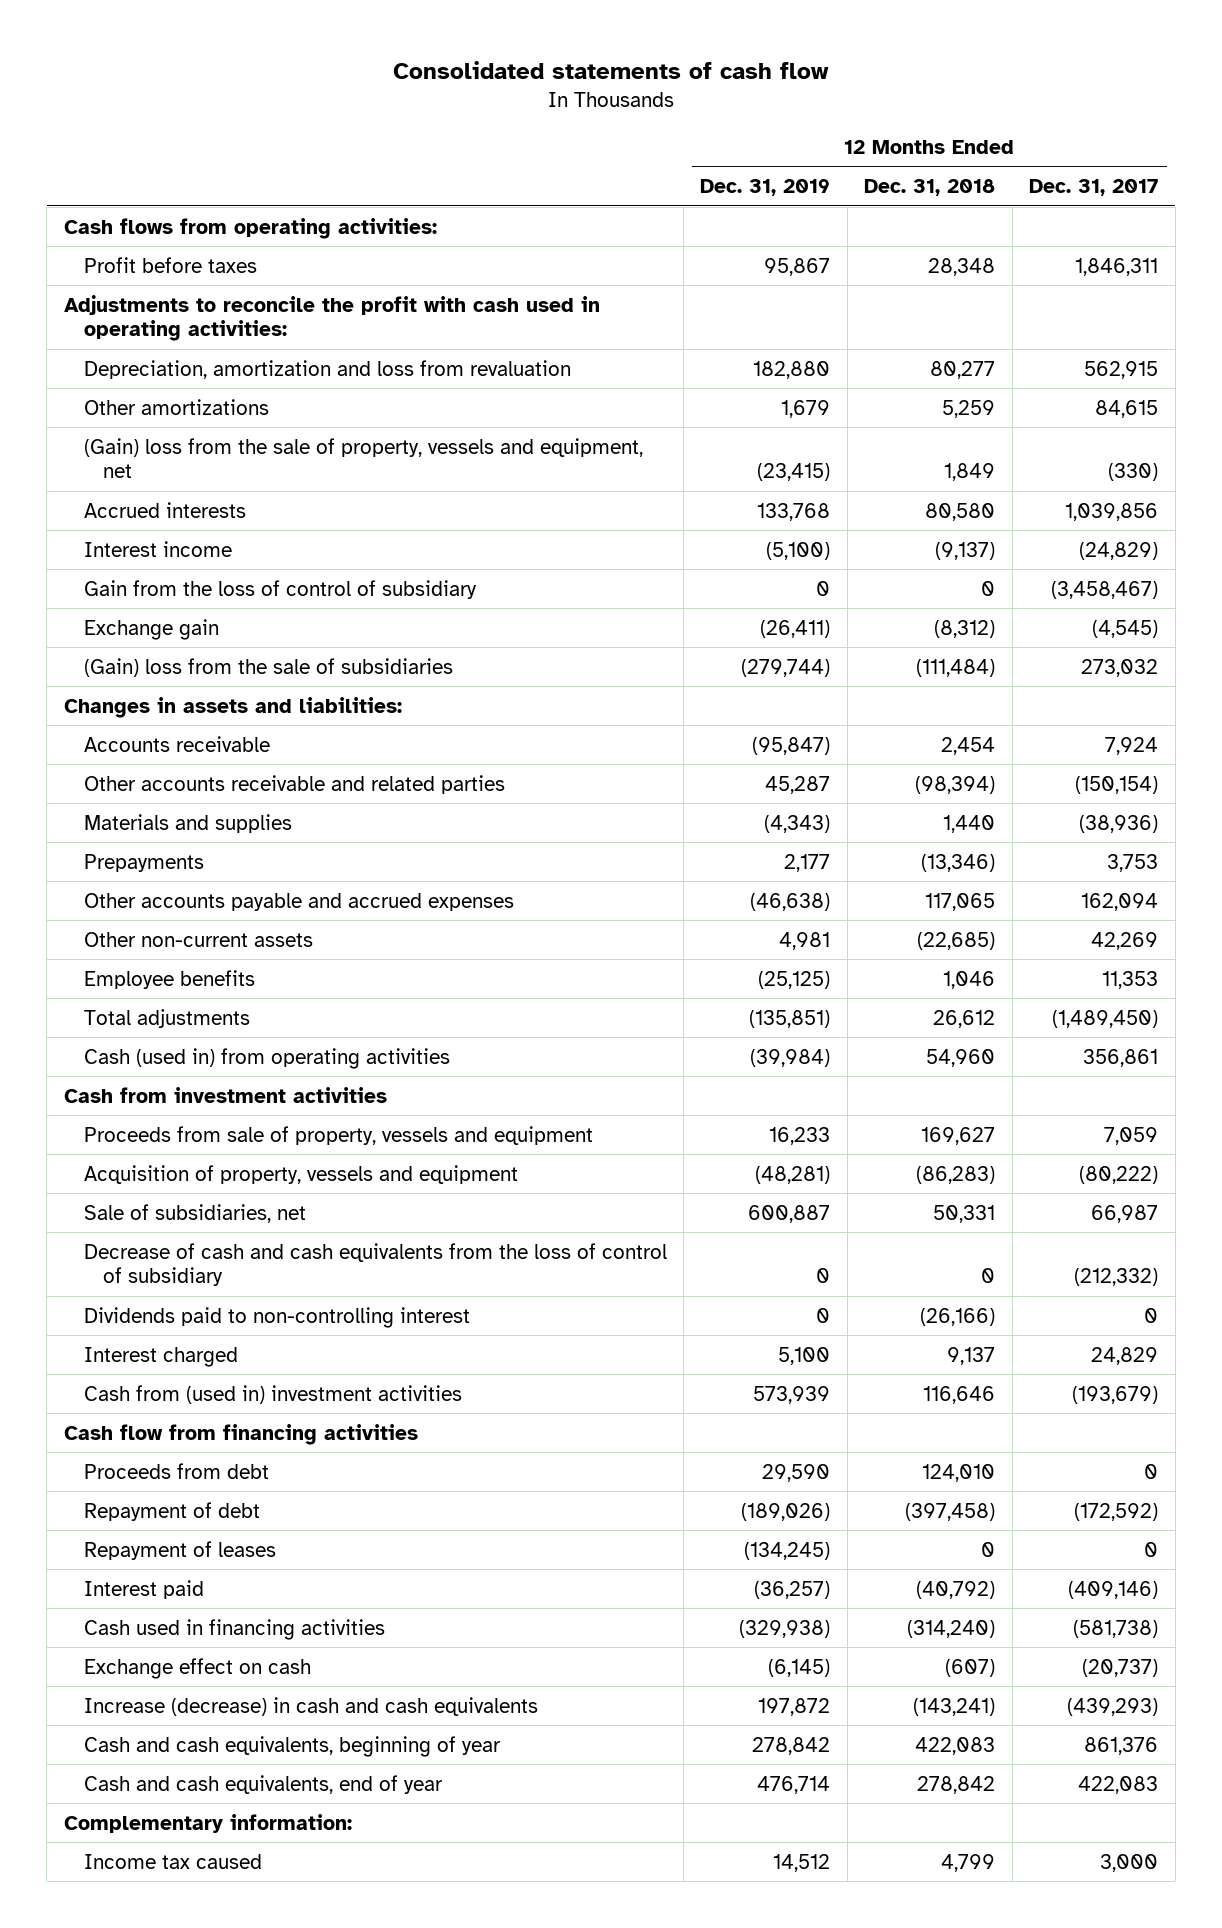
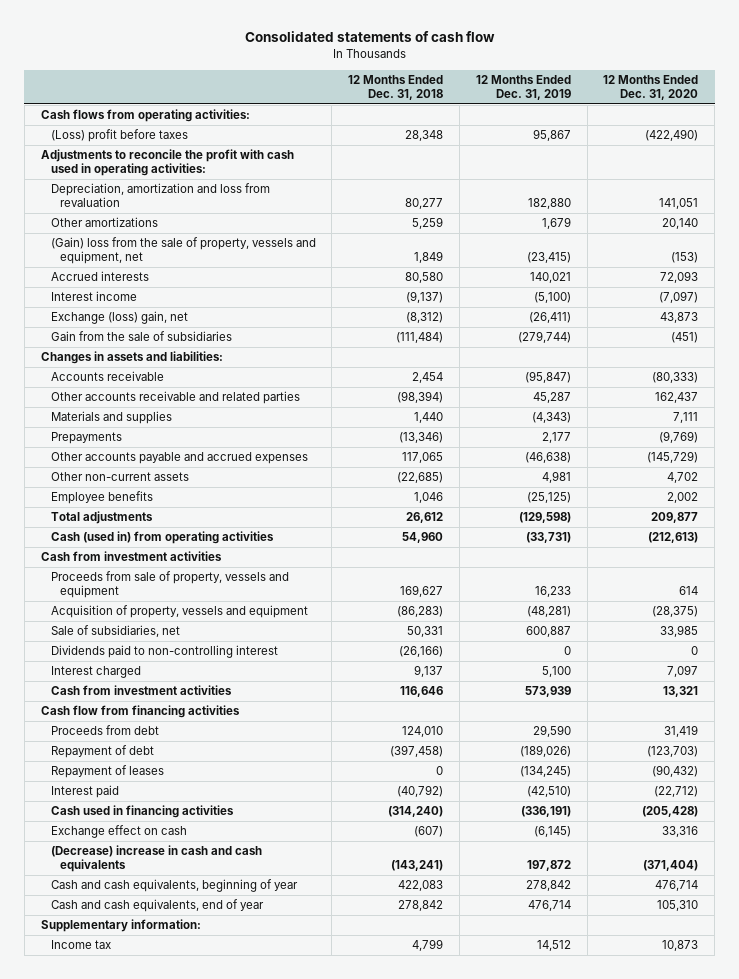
[1029,179,1159,197] Dec. 31, 2017 -> none
none -> [603,75,699,100] 12 Months Ended Dec. 31, 2020
[83,256,257,273] Profit before taxes -> [50,129,188,143] (Loss) profit before taxes
[757,502,831,521] 133,768 -> [529,272,571,284] 140,021
[83,579,477,599] Gain from the loss of control of subsidiary -> none
[83,618,219,640] Exchange gain -> [50,311,188,325] Exchange (loss) gain, net
[83,657,453,677] (Gain) loss from the sale of subsidiaries -> [50,331,232,342] Gain from the sale of subsidiaries
[749,1009,831,1028] (135,851) -> [518,512,571,524] (129,598)
[750,1048,831,1067] (39,984) -> [525,532,571,544] (33,731)
[83,1242,667,1287] Decrease of cash and cash equivalents from the loss of control of subsidiary -> none
[83,1384,462,1404] Cash from (used in) investment activities -> [50,685,232,696] Cash from investment activities
[754,1580,831,1599] (36,257) -> [526,786,571,798] (42,510)
[739,1619,831,1638] (329,938) -> [520,806,571,818] (336,191)
[83,1696,538,1716] Increase (decrease) in cash and cash equivalents -> [50,845,262,873] (Decrease) increase in cash and cash equivalents
[63,1813,352,1833] Complementary information: -> none
none -> [40,919,201,933] Supplementary information:
[83,1853,262,1869] Income tax caused -> [50,940,111,950] Income tax

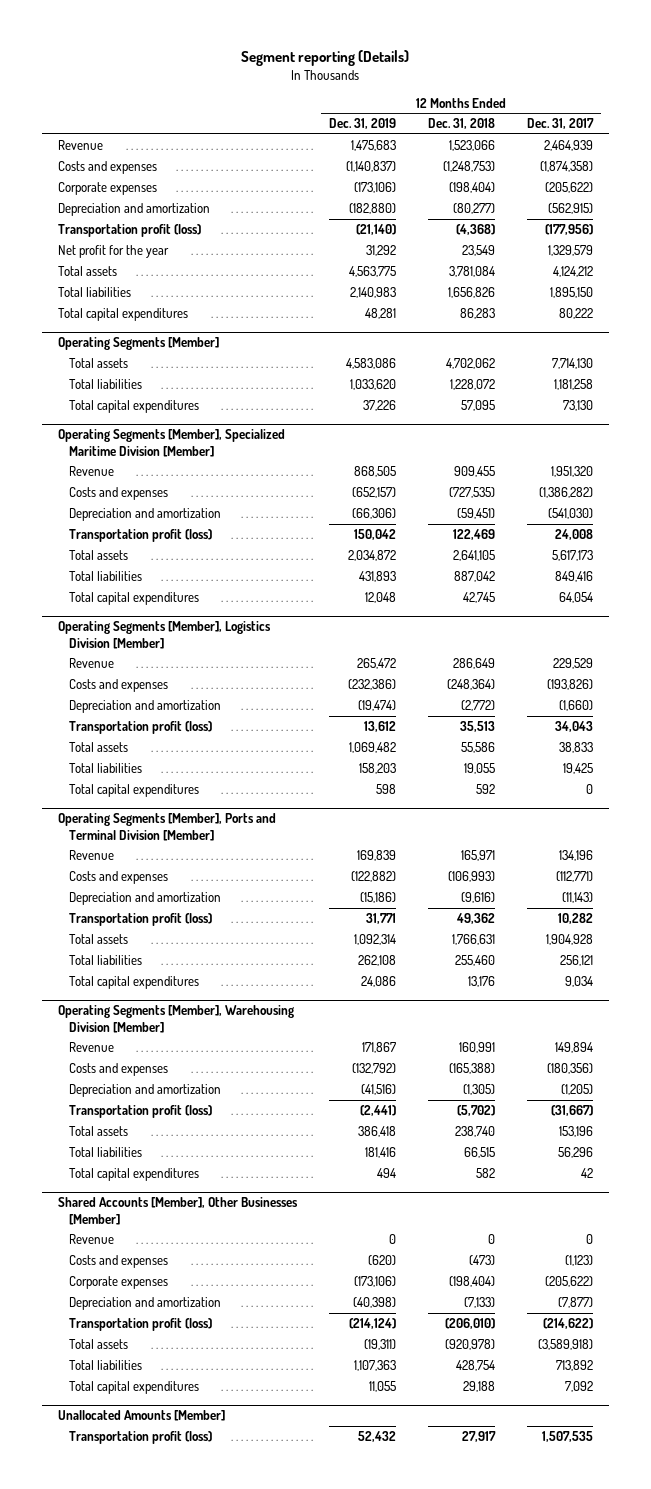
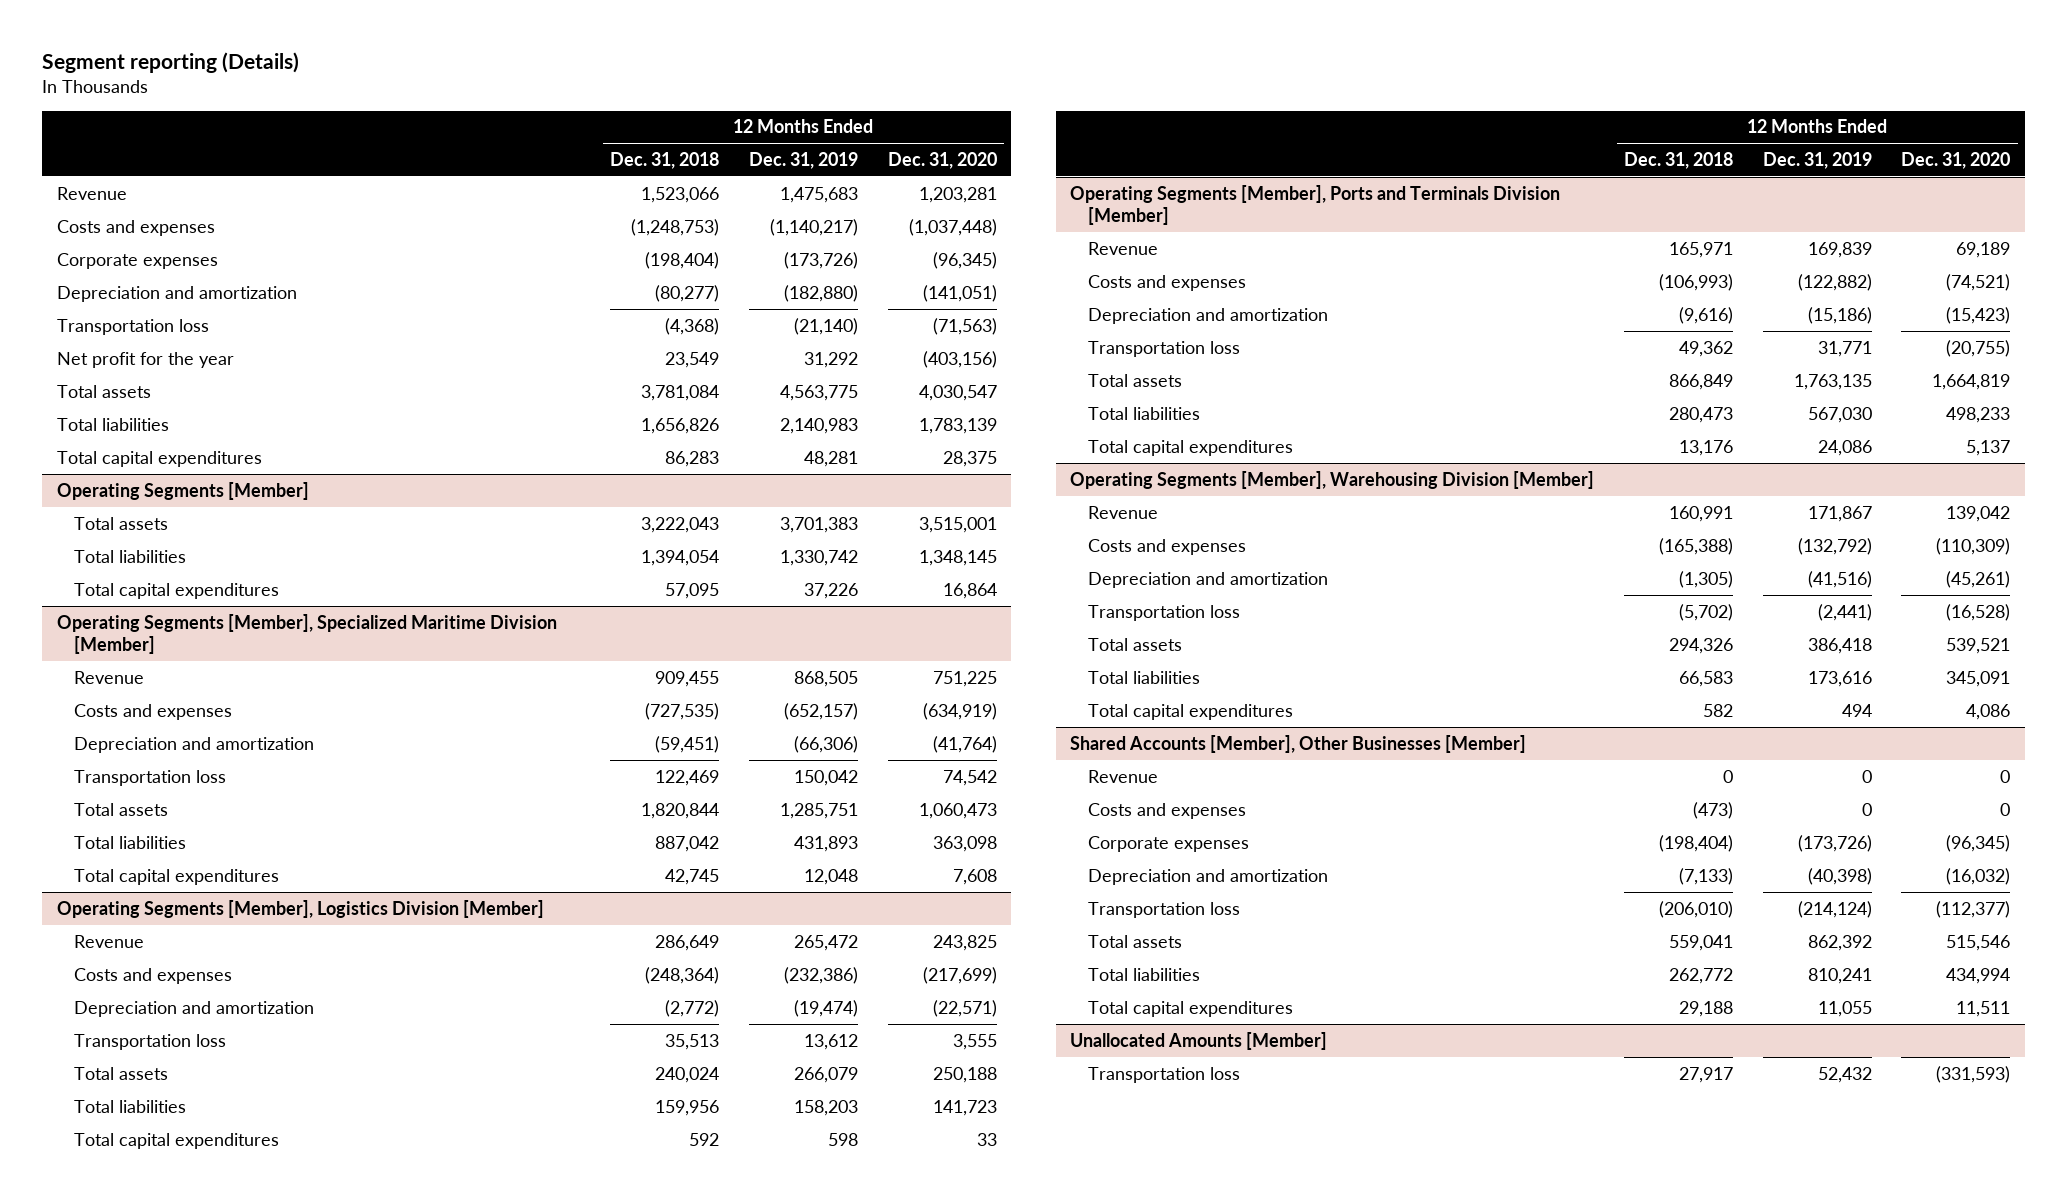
[527,118,595,130] Dec. 31, 2017 -> none
none -> [887,152,997,170] Dec. 31, 2020
[345,161,396,173] (1,140,837) -> [769,218,858,236] (1,140,217)
[353,182,396,194] (173,106) -> [783,251,858,269] (173,726)
[57,224,201,238] Transportation profit (loss) -> [56,318,209,335] Transportation loss
[345,358,396,370] 4,583,086 -> [779,516,858,533] 3,701,383
[445,358,495,370] 4,702,062 -> [641,516,720,533] 3,222,043
[349,379,396,391] 1,033,620 -> [779,549,858,566] 1,330,742
[449,379,495,391] 1,228,072 -> [641,549,720,566] 1,394,054
[68,529,212,543] Transportation profit (loss) -> [74,769,227,786] Transportation loss
[347,550,396,562] 2,034,872 -> [779,802,858,819] 1,285,751
[452,550,495,562] 2,641,105 -> [641,802,720,819] 1,820,844
[68,721,212,735] Transportation profit (loss) -> [74,1033,227,1050] Transportation loss
[348,742,396,754] 1,069,482 -> [793,1066,858,1083] 266,079
[460,742,495,754] 55,586 -> [655,1066,720,1083] 240,024
[463,763,495,775] 19,055 -> [655,1099,720,1116] 159,956
[57,813,276,841] Operating Segments [Member], Ports and Terminal Division [Member] -> [1070,184,1561,225] Operating Segments [Member], Ports and Terminals Division [Member]
[68,913,212,927] Transportation profit (loss) -> [1087,340,1240,357] Transportation loss
[353,934,396,946] 1,092,314 -> [1793,373,1872,390] 1,763,135
[451,934,495,946] 1,766,631 -> [1668,373,1733,390] 866,849
[357,955,396,967] 262,108 -> [1807,406,1872,423] 567,030
[454,955,495,967] 255,460 -> [1668,406,1733,423] 280,473
[68,1105,212,1119] Transportation profit (loss) -> [1087,604,1240,621] Transportation loss
[454,1126,495,1138] 238,740 -> [1668,637,1733,654] 294,326
[364,1147,396,1159] 181,416 -> [1807,670,1872,687] 173,616
[463,1147,495,1159] 66,515 -> [1678,670,1733,687] 66,583
[367,1255,396,1266] (620) -> [1861,802,1872,816] 0
[353,1276,396,1288] (173,106) -> [1797,834,1872,852] (173,726)
[68,1318,212,1332] Transportation profit (loss) -> [1087,901,1240,918] Transportation loss
[363,1339,396,1351] (19,311) -> [1807,934,1872,951] 862,392
[444,1339,495,1351] (920,978) -> [1668,934,1733,951] 559,041
[353,1360,396,1372] 1,107,363 -> [1807,967,1872,984] 810,241
[455,1360,495,1372] 428,754 -> [1668,967,1733,984] 262,772
[68,1431,212,1445] Transportation profit (loss) -> [1087,1066,1240,1083] Transportation loss

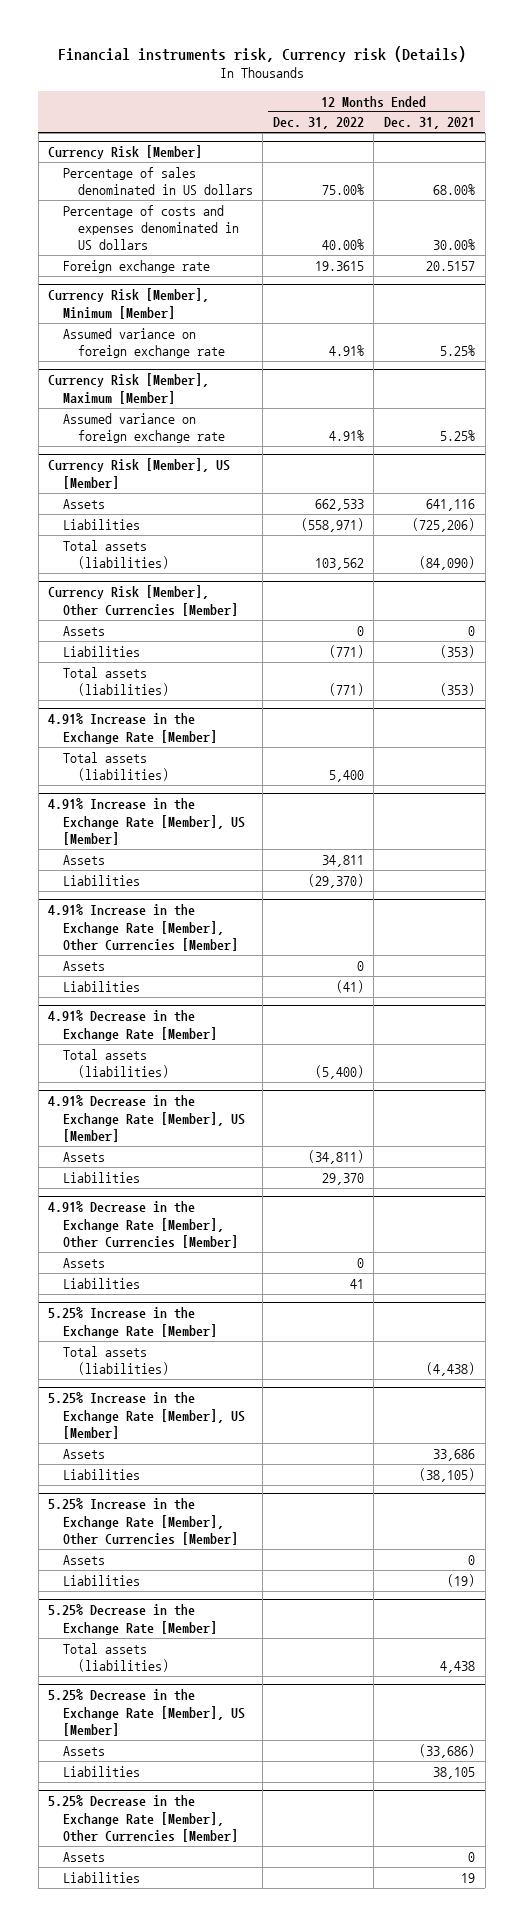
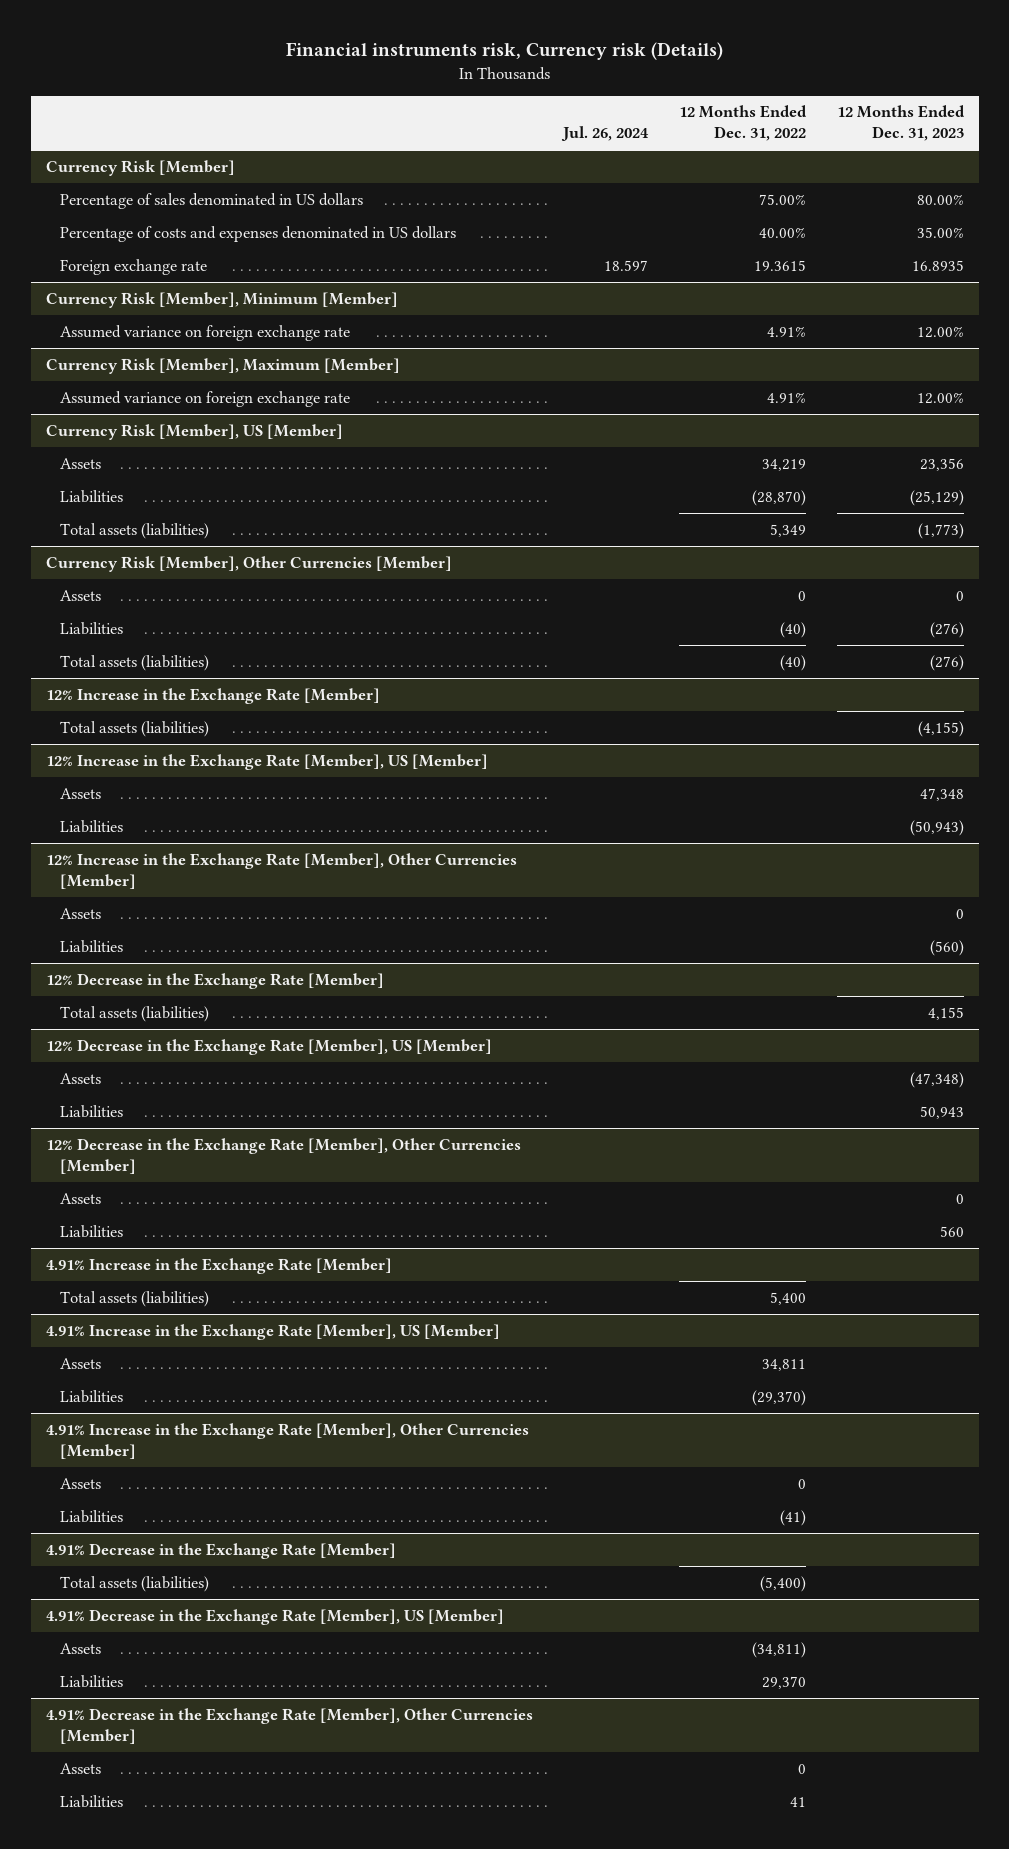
[383,117,475,130] Dec. 31, 2021 -> none
none -> [561,126,650,142] Jul. 26, 2024
none -> [836,105,965,142] 12 Months Ended Dec. 31, 2023
[314,498,364,511] 662,533 -> [762,458,807,471] 34,219
[300,517,364,532] (558,971) -> [752,489,807,506] (28,870)
[314,558,364,571] 103,562 -> [770,523,807,537] 5,349
[328,644,364,658] (771) -> [780,621,807,638] (40)
[328,683,364,697] (771) -> [780,654,807,671] (40)
none -> [45,687,380,704] 12% Increase in the Exchange Rate [Member]
none -> [59,720,209,737] Total assets (liabilities)
none -> [45,753,488,770] 12% Increase in the Exchange Rate [Member], US [Member]
none -> [59,787,101,799] Assets
none -> [59,819,123,833] Liabilities
none -> [45,852,517,889] 12% Increase in the Exchange Rate [Member], Other Currencies [Member]
none -> [59,907,101,919] Assets
none -> [59,939,123,953] Liabilities
none -> [45,972,384,989] 12% Decrease in the Exchange Rate [Member]
none -> [59,1005,209,1022] Total assets (liabilities)
none -> [45,1038,492,1055] 12% Decrease in the Exchange Rate [Member], US [Member]
none -> [59,1072,101,1084] Assets
none -> [59,1104,123,1118] Liabilities
none -> [45,1137,521,1174] 12% Decrease in the Exchange Rate [Member], Other Currencies [Member]
none -> [59,1192,101,1204] Assets
none -> [59,1224,123,1238] Liabilities
[48,1307,217,1338] 5.25% Increase in the Exchange Rate [Member] -> none
[62,1345,169,1376] Total assets (liabilities) -> none
[48,1392,245,1439] 5.25% Increase in the Exchange Rate [Member], US [Member] -> none
[62,1448,105,1459] Assets -> none
[62,1468,140,1480] Liabilities -> none
[48,1498,238,1545] 5.25% Increase in the Exchange Rate [Member], Other Currencies [Member] -> none
[62,1554,105,1565] Assets -> none
[62,1574,140,1586] Liabilities -> none
[48,1604,217,1635] 5.25% Decrease in the Exchange Rate [Member] -> none
[62,1642,169,1673] Total assets (liabilities) -> none
[48,1689,245,1736] 5.25% Decrease in the Exchange Rate [Member], US [Member] -> none
[62,1745,105,1756] Assets -> none
[62,1765,140,1777] Liabilities -> none
[48,1795,238,1842] 5.25% Decrease in the Exchange Rate [Member], Other Currencies [Member] -> none
[62,1851,105,1862] Assets -> none
[62,1871,140,1883] Liabilities -> none

